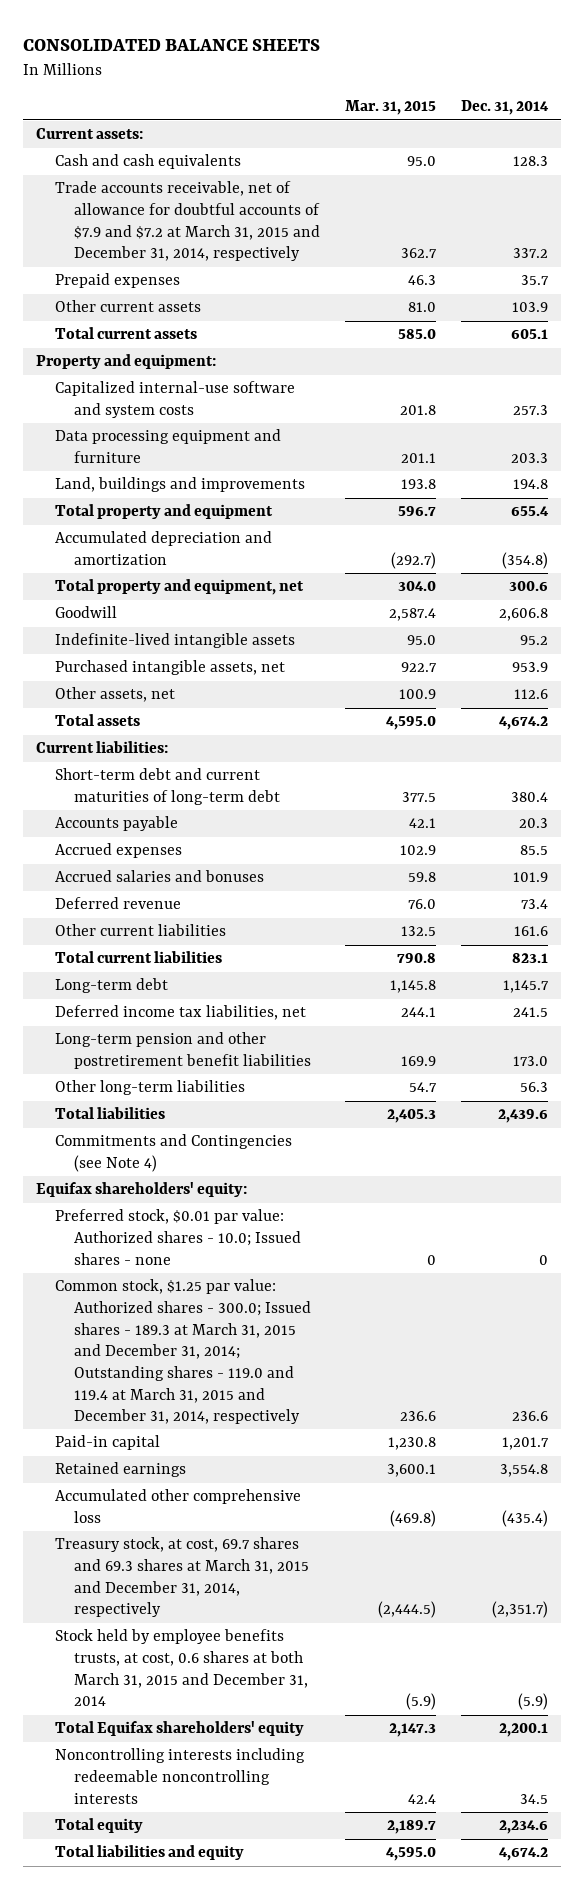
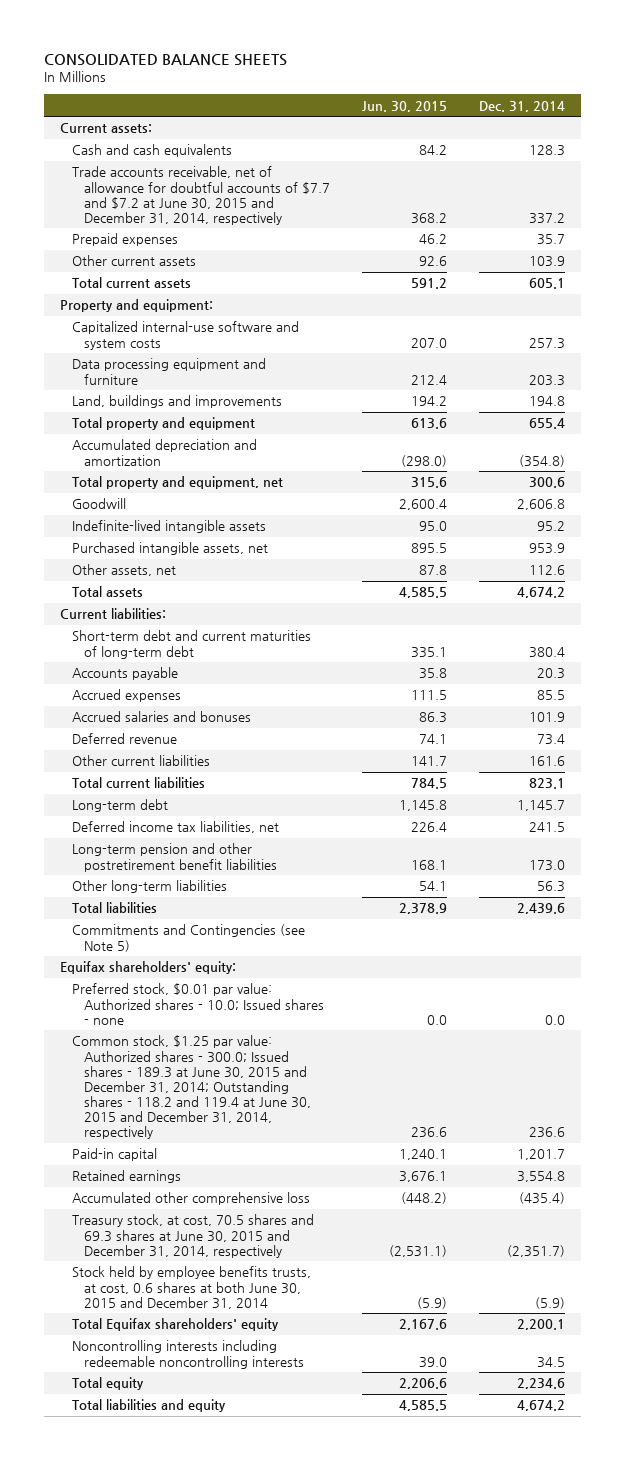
[344,100,436,116] Mar. 31, 2015 -> none
none -> [362,100,448,112] Jun. 30, 2015
[54,181,320,262] Trade accounts receivable, net of allowance for doubtful accounts of $7.9 and $7.2 at March 31, 2015 and December 31, 2014, respectively -> [71,166,331,225] Trade accounts receivable, net of allowance for doubtful accounts of $7.7 and $7.2 at June 30, 2015 and December 31, 2014, respectively
[54,1134,292,1173] Commitments and Contingencies (see Note 4) -> [71,924,305,952] Commitments and Contingencies (see Note 5)
[539,1254,549,1265] 0 -> [544,1014,565,1025] 0.0
[54,1279,311,1425] Common stock, $1.25 par value: Authorized shares - 300.0; Issued shares - 189.3 at March 31, 2015 and December 31, 2014; Outstanding shares - 119.0 and 119.4 at March 31, 2015 and December 31, 2014, respectively -> [71,1035,312,1140] Common stock, $1.25 par value: Authorized shares - 300.0; Issued shares - 189.3 at June 30, 2015 and December 31, 2014; Outstanding shares - 118.2 and 119.4 at June 30, 2015 and December 31, 2014, respectively
[54,1537,309,1618] Treasury stock, at cost, 69.7 shares and 69.3 shares at March 31, 2015 and December 31, 2014, respectively -> [71,1214,314,1258] Treasury stock, at cost, 70.5 shares and 69.3 shares at June 30, 2015 and December 31, 2014, respectively
[54,1629,308,1707] Stock held by employee benefits trusts, at cost, 0.6 shares at both March 31, 2015 and December 31, 2014 -> [71,1266,311,1309] Stock held by employee benefits trusts, at cost, 0.6 shares at both June 30, 2015 and December 31, 2014

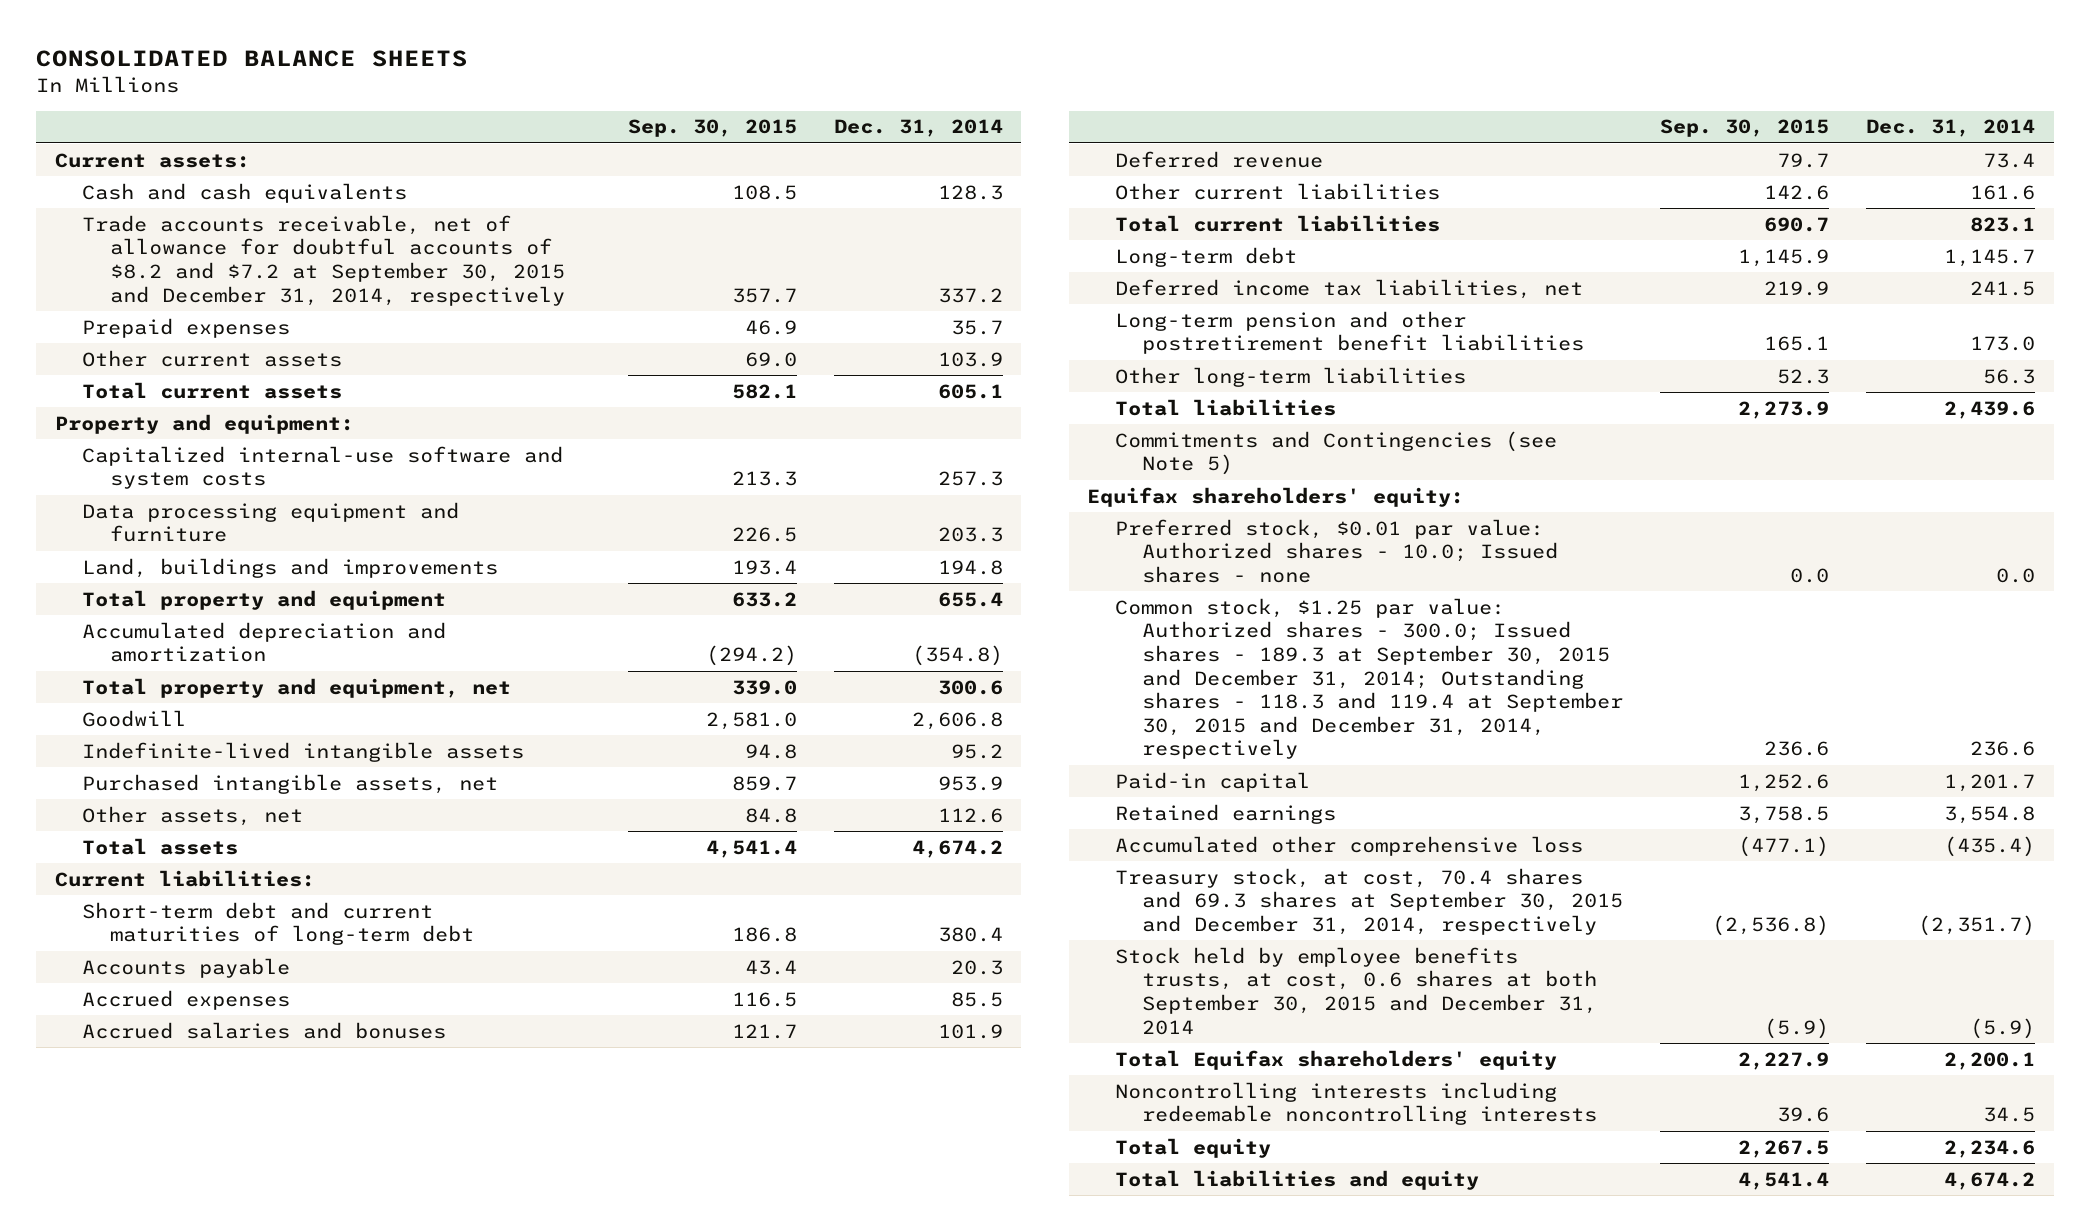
[362,100,448,112] Jun. 30, 2015 -> none
none -> [627,119,797,138] Sep. 30, 2015
[71,166,331,225] Trade accounts receivable, net of allowance for doubtful accounts of $7.7 and $7.2 at June 30, 2015 and December 31, 2014, respectively -> [82,214,565,306] Trade accounts receivable, net of allowance for doubtful accounts of $8.2 and $7.2 at September 30, 2015 and December 31, 2014, respectively
[71,1035,312,1140] Common stock, $1.25 par value: Authorized shares - 300.0; Issued shares - 189.3 at June 30, 2015 and December 31, 2014; Outstanding shares - 118.2 and 119.4 at June 30, 2015 and December 31, 2014, respectively -> [1114,597,1624,760] Common stock, $1.25 par value: Authorized shares - 300.0; Issued shares - 189.3 at September 30, 2015 and December 31, 2014; Outstanding shares - 118.3 and 119.4 at September 30, 2015 and December 31, 2014, respectively
[71,1214,314,1258] Treasury stock, at cost, 70.5 shares and 69.3 shares at June 30, 2015 and December 31, 2014, respectively -> [1114,867,1624,935] Treasury stock, at cost, 70.4 shares and 69.3 shares at September 30, 2015 and December 31, 2014, respectively
[71,1266,311,1309] Stock held by employee benefits trusts, at cost, 0.6 shares at both June 30, 2015 and December 31, 2014 -> [1114,946,1598,1035] Stock held by employee benefits trusts, at cost, 0.6 shares at both September 30, 2015 and December 31, 2014

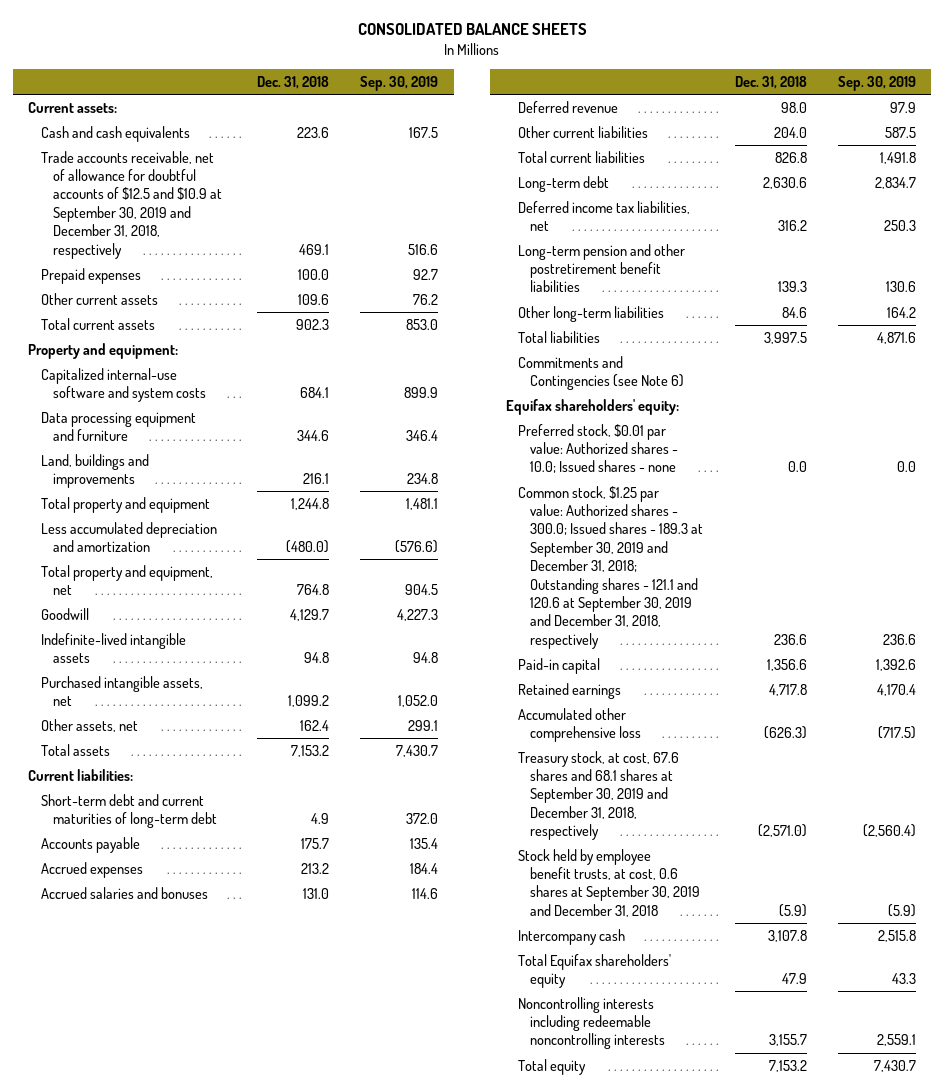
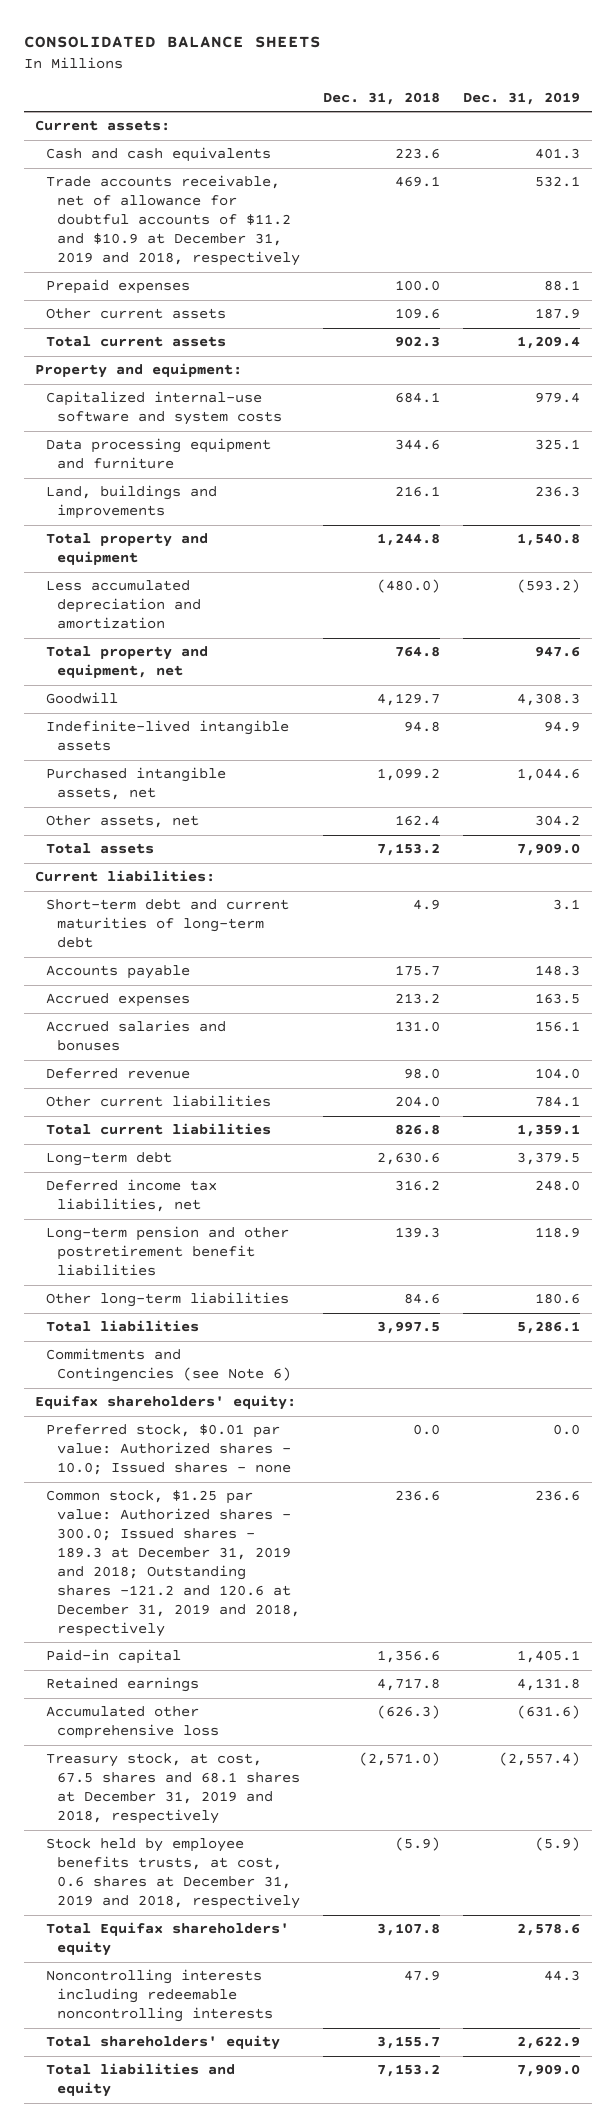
[360,76,439,92] Sep. 30, 2019 -> none
none -> [463,91,581,105] Dec. 31, 2019
[40,150,222,259] Trade accounts receivable, net of allowance for doubtful accounts of $12.5 and $10.9 at September 30, 2019 and December 31, 2018, respectively -> [46,175,301,267] Trade accounts receivable, net of allowance for doubtful accounts of $11.2 and $10.9 at December 31, 2019 and 2018, respectively
[518,485,704,649] Common stock, $1.25 par value: Authorized shares - 300.0; Issued shares - 189.3 at September 30, 2019 and December 31, 2018; Outstanding shares - 121.1 and 120.6 at September 30, 2019 and December 31, 2018, respectively -> [46,1490,301,1637] Common stock, $1.25 par value: Authorized shares - 300.0; Issued shares - 189.3 at December 31, 2019 and 2018; Outstanding shares -121.2 and 120.6 at December 31, 2019 and 2018, respectively
[518,750,680,841] Treasury stock, at cost, 67.6 shares and 68.1 shares at September 30, 2019 and December 31, 2018, respectively -> [46,1753,301,1825] Treasury stock, at cost, 67.5 shares and 68.1 shares at December 31, 2019 and 2018, respectively
[518,848,701,917] Stock held by employee benefit trusts, at cost, 0.6 shares at September 30, 2019 and December 31, 2018 -> [46,1838,301,1910] Stock held by employee benefits trusts, at cost, 0.6 shares at December 31, 2019 and 2018, respectively
[518,928,626,945] Intercompany cash -> [46,1922,290,1957] Total Equifax shareholders' equity
[518,953,672,989] Total Equifax shareholders' equity -> [46,1969,274,2023] Noncontrolling interests including redeemable noncontrolling interests
[518,996,666,1050] Noncontrolling interests including redeemable noncontrolling interests -> [46,2035,281,2051] Total shareholders' equity
[518,1058,587,1075] Total equity -> [46,2063,236,2098] Total liabilities and equity

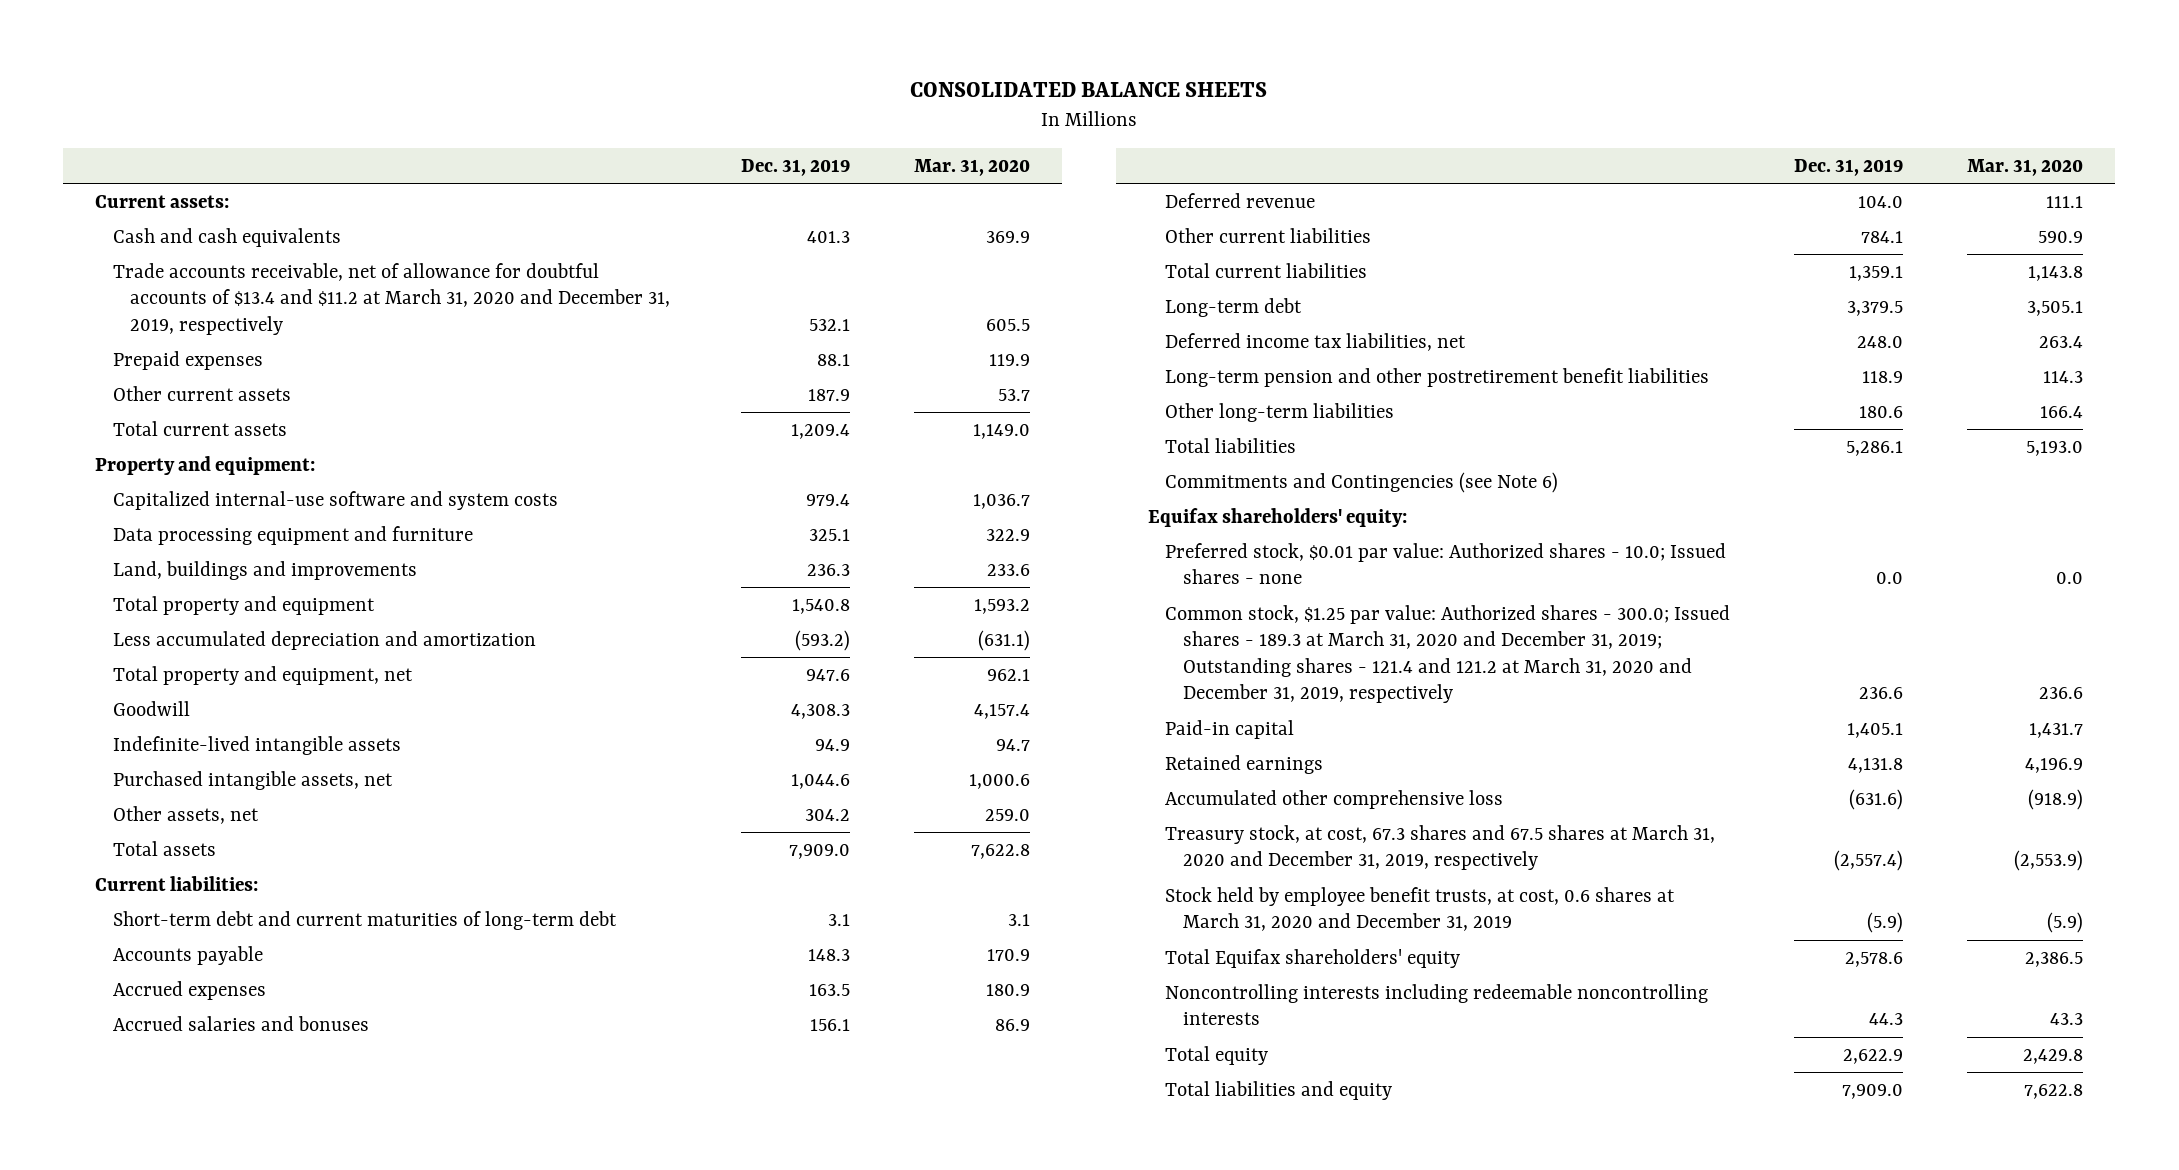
[323,91,441,105] Dec. 31, 2018 -> none
none -> [914,158,1031,176] Mar. 31, 2020
[46,175,301,267] Trade accounts receivable, net of allowance for doubtful accounts of $11.2 and $10.9 at December 31, 2019 and 2018, respectively -> [112,262,670,335] Trade accounts receivable, net of allowance for doubtful accounts of $13.4 and $11.2 at March 31, 2020 and December 31, 2019, respectively
[46,1490,301,1637] Common stock, $1.25 par value: Authorized shares - 300.0; Issued shares - 189.3 at December 31, 2019 and 2018; Outstanding shares -121.2 and 120.6 at December 31, 2019 and 2018, respectively -> [1165,604,1731,704] Common stock, $1.25 par value: Authorized shares - 300.0; Issued shares - 189.3 at March 31, 2020 and December 31, 2019; Outstanding shares - 121.4 and 121.2 at March 31, 2020 and December 31, 2019, respectively
[46,1753,301,1825] Treasury stock, at cost, 67.5 shares and 68.1 shares at December 31, 2019 and 2018, respectively -> [1165,824,1716,871] Treasury stock, at cost, 67.3 shares and 67.5 shares at March 31, 2020 and December 31, 2019, respectively
[46,1838,301,1910] Stock held by employee benefits trusts, at cost, 0.6 shares at December 31, 2019 and 2018, respectively -> [1165,886,1676,932] Stock held by employee benefit trusts, at cost, 0.6 shares at March 31, 2020 and December 31, 2019
[46,2035,281,2051] Total shareholders' equity -> [1165,1045,1269,1065] Total equity

